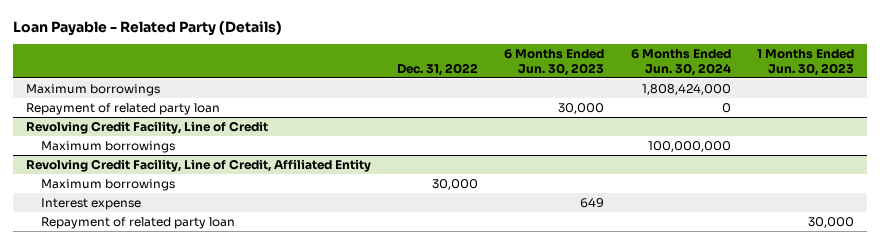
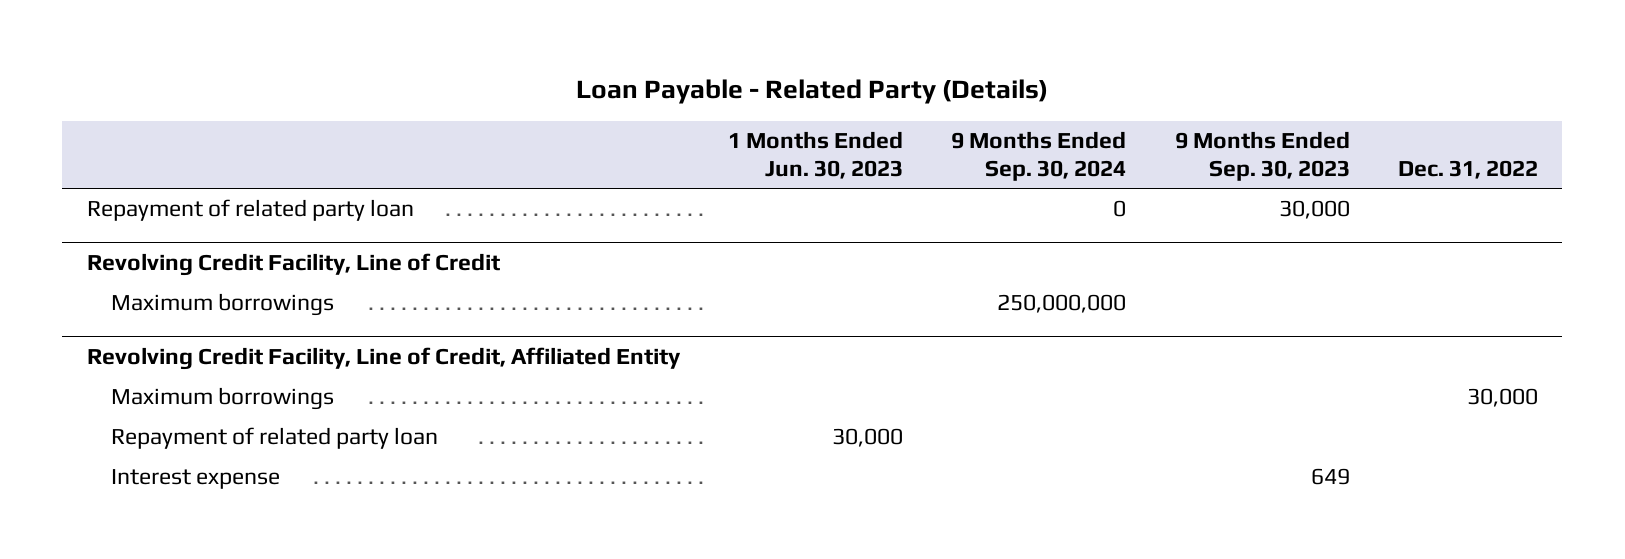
[504,48,605,76] 6 Months Ended Jun. 30, 2023 -> none
[630,48,731,76] 6 Months Ended Jun. 30, 2024 -> none
none -> [951,131,1127,181] 9 Months Ended Sep. 30, 2024
none -> [1174,131,1350,181] 9 Months Ended Sep. 30, 2023
[26,83,161,96] Maximum borrowings -> none
[41,197,142,210] Interest expense -> [110,469,280,490] Interest expense

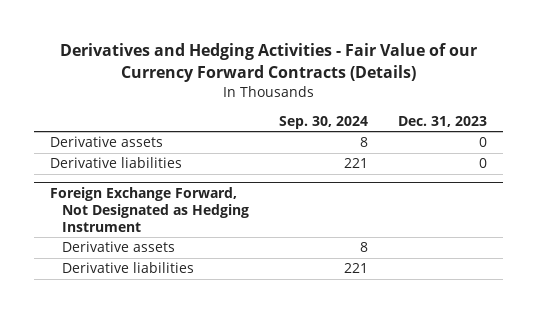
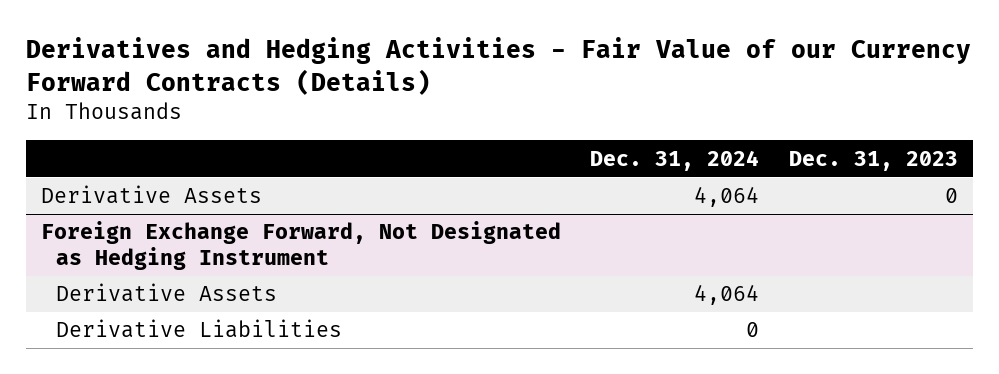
[279,115,369,129] Sep. 30, 2024 -> none
none -> [590,149,760,171] Dec. 31, 2024
[49,157,182,169] Derivative liabilities -> none
[49,136,163,148] Derivative assets -> [40,185,262,205] Derivative Assets
[62,241,176,253] Derivative assets -> [56,283,278,303] Derivative Assets
[62,262,195,274] Derivative liabilities -> [56,319,343,339] Derivative Liabilities

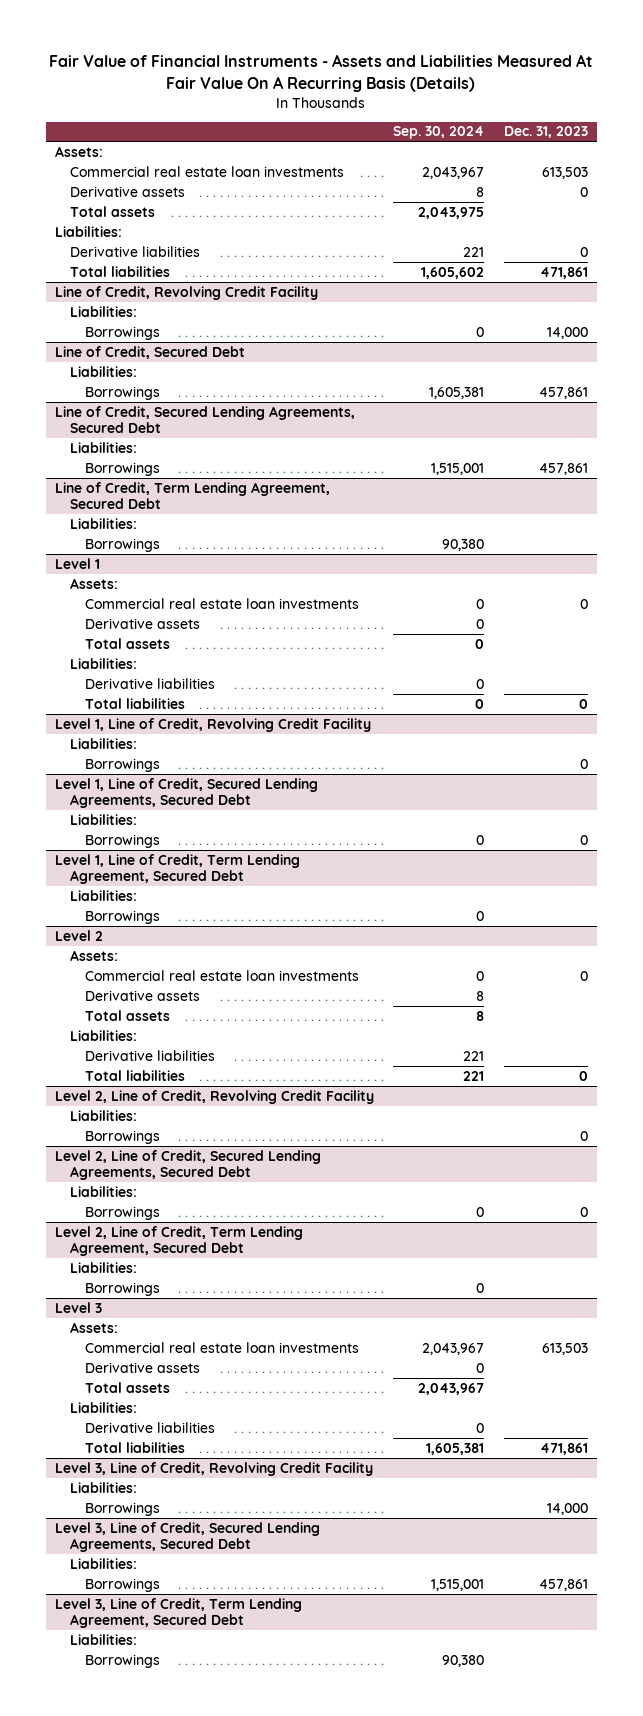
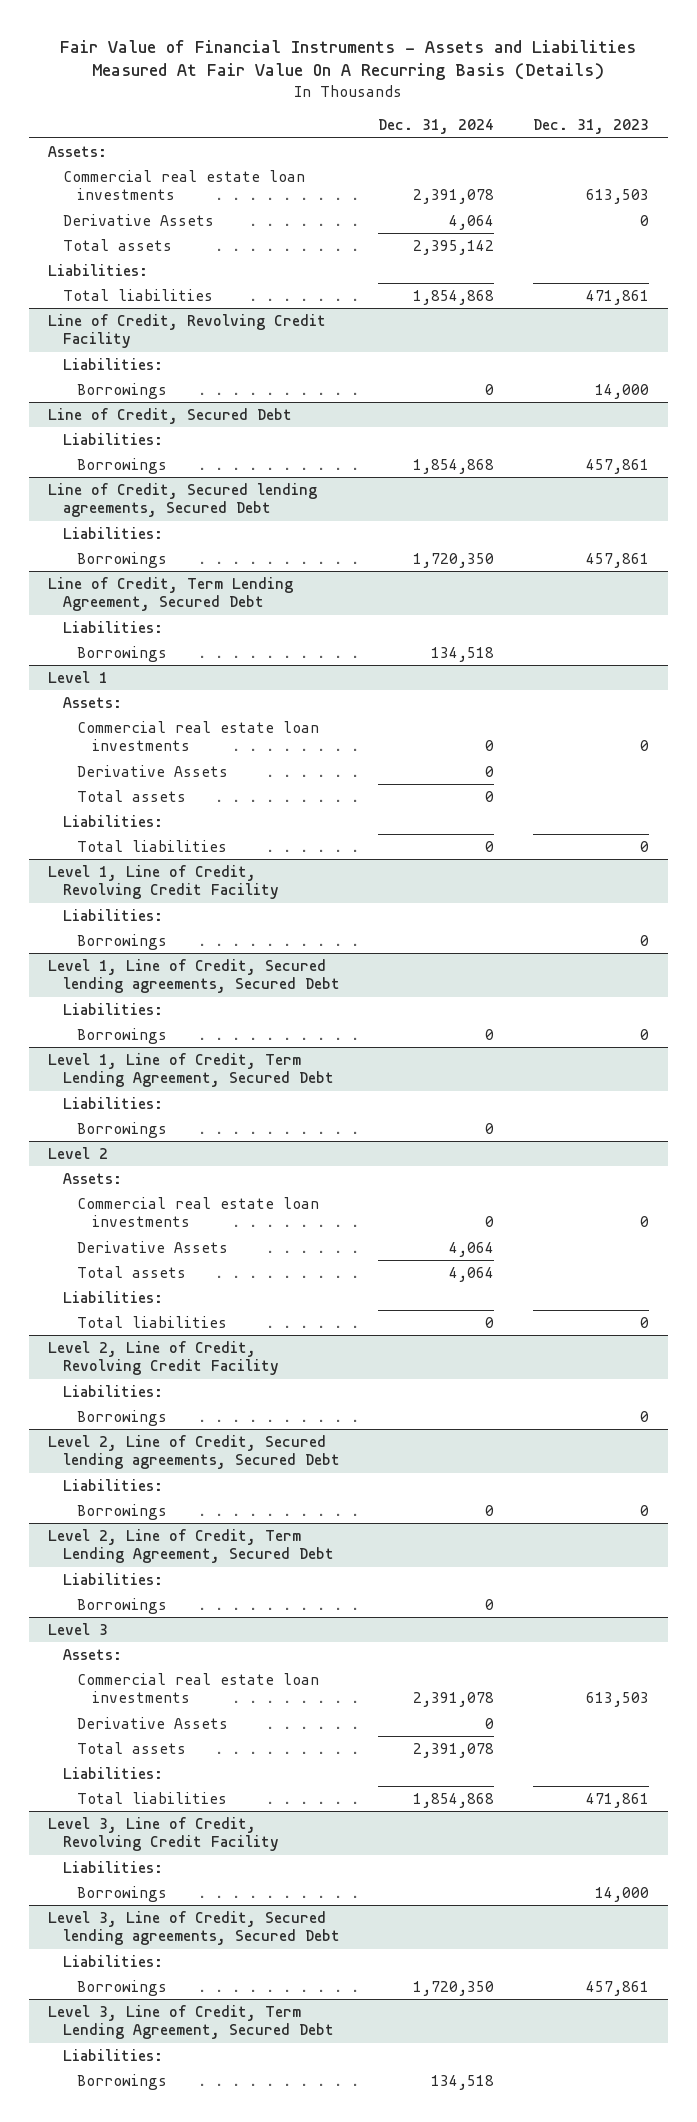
[393,126,485,140] Sep. 30, 2024 -> none
none -> [378,119,495,135] Dec. 31, 2024
[70,185,186,197] Derivative assets -> [62,213,214,226] Derivative Assets
[70,245,201,257] Derivative liabilities -> none
[55,405,356,434] Line of Credit, Secured Lending Agreements, Secured Debt -> [48,482,318,518] Line of Credit, Secured lending agreements, Secured Debt
[85,617,201,629] Derivative assets -> [77,764,229,777] Derivative Assets
[85,677,216,689] Derivative liabilities -> none
[55,777,319,809] Level 1, Line of Credit, Secured Lending Agreements, Secured Debt -> [48,958,340,994] Level 1, Line of Credit, Secured lending agreements, Secured Debt
[85,989,201,1001] Derivative assets -> [77,1240,229,1253] Derivative Assets
[85,1049,216,1061] Derivative liabilities -> none
[55,1149,322,1181] Level 2, Line of Credit, Secured Lending Agreements, Secured Debt -> [48,1434,340,1470] Level 2, Line of Credit, Secured lending agreements, Secured Debt
[85,1361,201,1373] Derivative assets -> [77,1716,229,1729] Derivative Assets
[85,1421,216,1433] Derivative liabilities -> none
[55,1521,321,1553] Level 3, Line of Credit, Secured Lending Agreements, Secured Debt -> [48,1910,340,1946] Level 3, Line of Credit, Secured lending agreements, Secured Debt

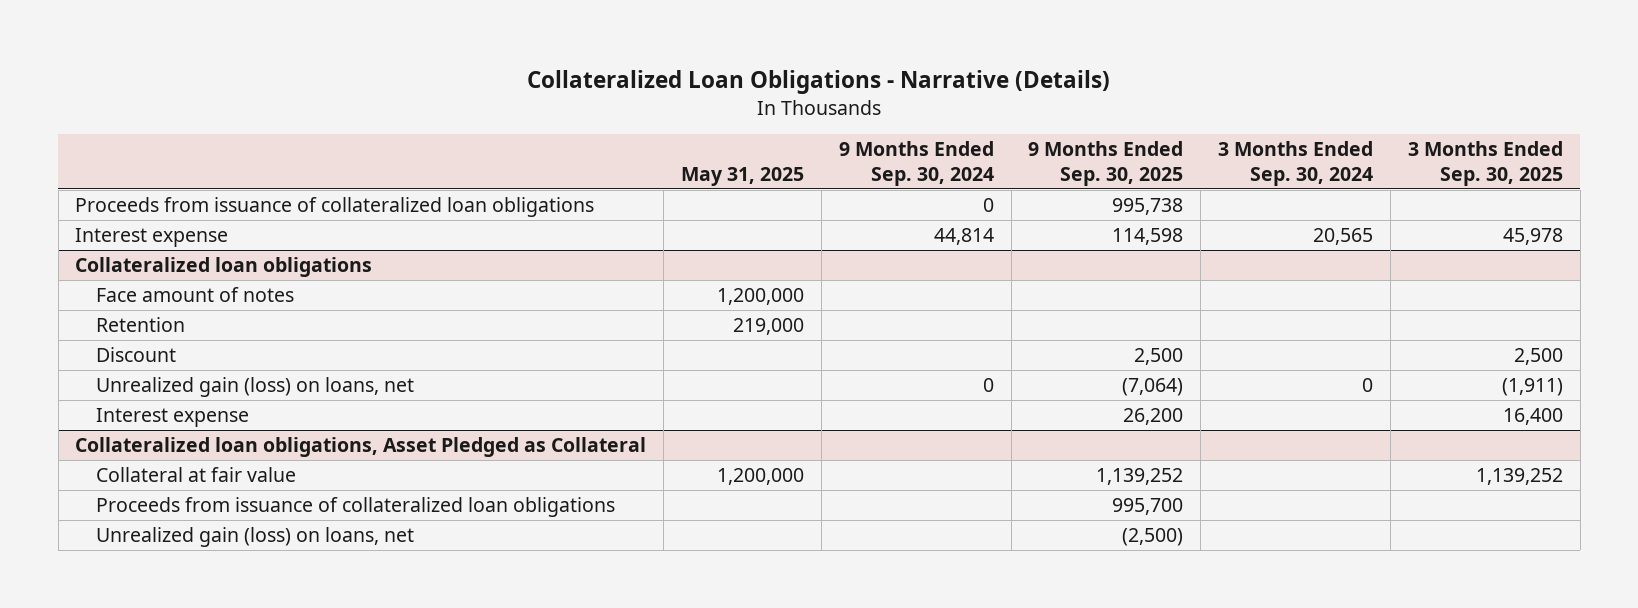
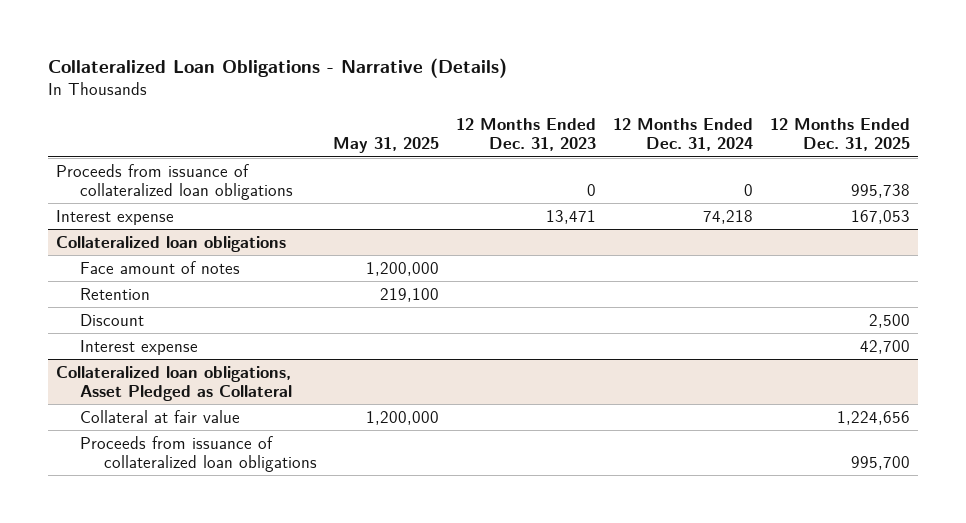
[838,141,994,186] 9 Months Ended Sep. 30, 2024 -> none
[1028,141,1184,186] 9 Months Ended Sep. 30, 2025 -> none
[1218,141,1374,186] 3 Months Ended Sep. 30, 2024 -> none
[1407,141,1563,186] 3 Months Ended Sep. 30, 2025 -> none
none -> [456,118,597,152] 12 Months Ended Dec. 31, 2023
none -> [613,118,754,152] 12 Months Ended Dec. 31, 2024
none -> [769,118,910,152] 12 Months Ended Dec. 31, 2025
[733,318,805,336] 219,000 -> [380,287,440,302] 219,100
[95,377,414,398] Unrealized gain (loss) on loans, net -> none
[95,527,414,548] Unrealized gain (loss) on loans, net -> none

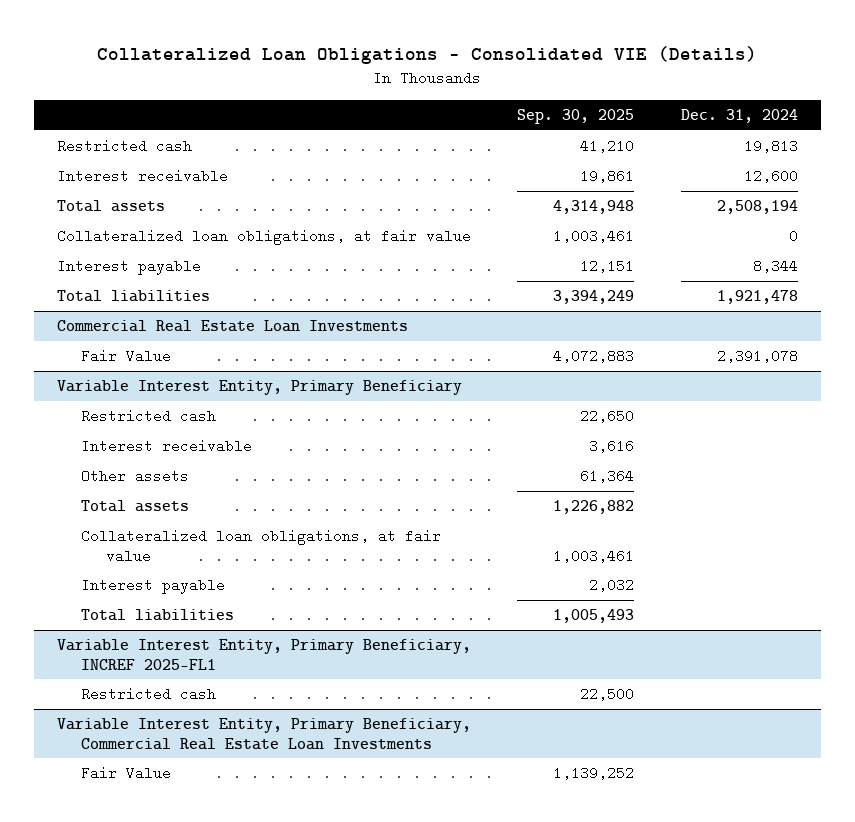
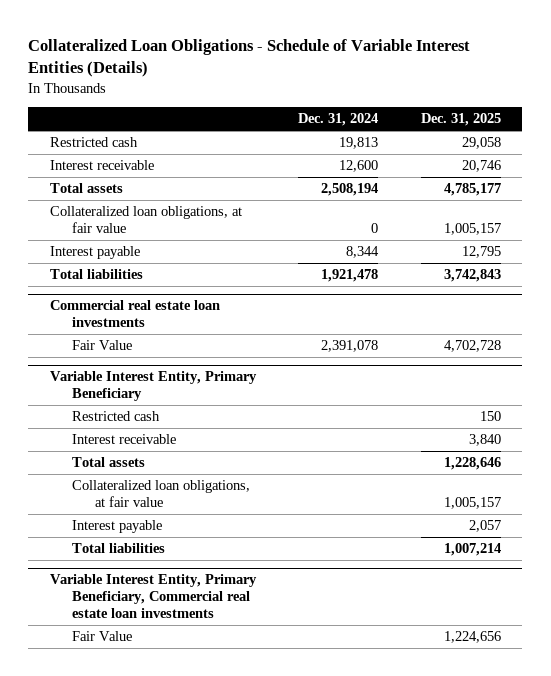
[97,46,758,65] Collateralized Loan Obligations - Consolidated VIE (Details) -> [28,38,471,78] Collateralized Loan Obligations - Schedule of Variable Interest Entities (Details)
[517,109,635,125] Sep. 30, 2025 -> none
none -> [420,113,501,127] Dec. 31, 2025
[57,319,409,332] Commercial Real Estate Loan Investments -> [49,300,220,328] Commercial real estate loan investments
[81,468,190,483] Other assets -> none
[57,638,472,670] Variable Interest Entity, Primary Beneficiary, INCREF 2025-FL1 -> none
[81,686,217,701] Restricted cash -> none
[57,717,472,750] Variable Interest Entity, Primary Beneficiary, Commercial Real Estate Loan Investments -> [49,574,257,618] Variable Interest Entity, Primary Beneficiary, Commercial real estate loan investments

